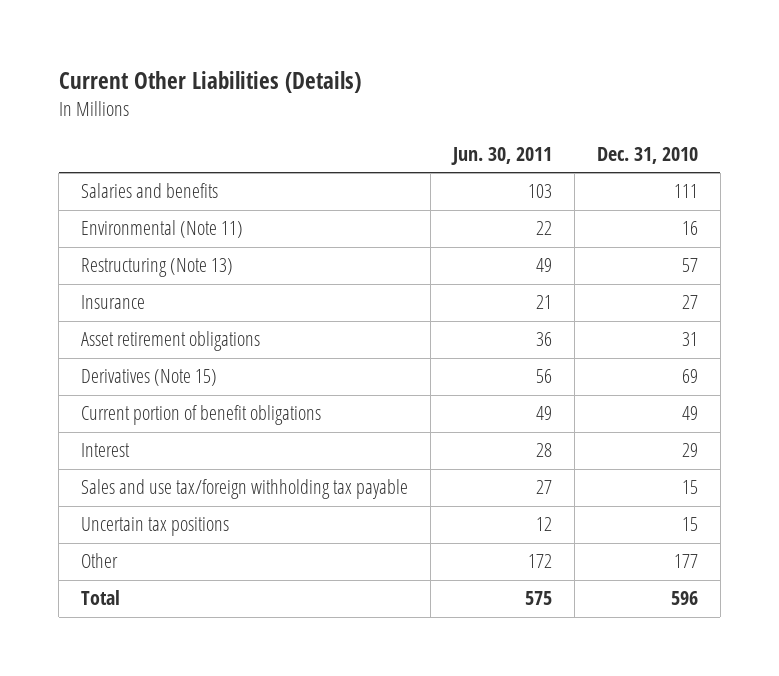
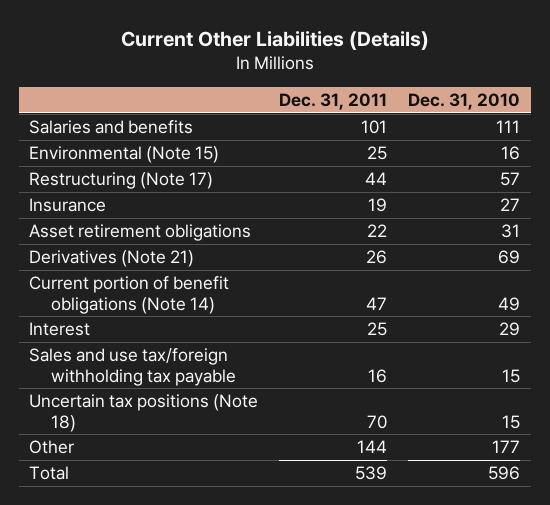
[450,147,552,166] Jun. 30, 2011 -> none
none -> [279,92,388,110] Dec. 31, 2011
[80,220,243,239] Environmental (Note 11) -> [29,146,220,164] Environmental (Note 15)
[80,258,233,278] Restructuring (Note 13) -> [29,172,214,190] Restructuring (Note 17)
[80,369,217,387] Derivatives (Note 15) -> [29,250,195,268] Derivatives (Note 21)
[80,405,321,426] Current portion of benefit obligations -> [29,276,230,314] Current portion of benefit obligations (Note 14)
[80,517,229,537] Uncertain tax positions -> [29,394,259,432] Uncertain tax positions (Note 18)

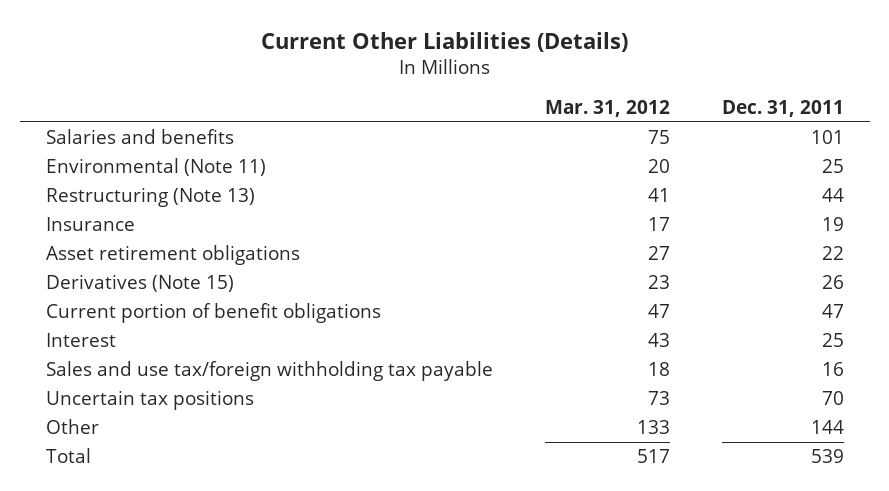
[408,92,521,110] Dec. 31, 2010 -> none
none -> [544,99,670,117] Mar. 31, 2012
[29,146,220,164] Environmental (Note 15) -> [45,158,266,177] Environmental (Note 11)
[29,172,214,190] Restructuring (Note 17) -> [45,187,255,208] Restructuring (Note 13)
[29,250,195,268] Derivatives (Note 21) -> [45,274,234,293] Derivatives (Note 15)
[29,276,230,314] Current portion of benefit obligations (Note 14) -> [45,303,381,324] Current portion of benefit obligations
[29,394,259,432] Uncertain tax positions (Note 18) -> [45,390,254,411] Uncertain tax positions

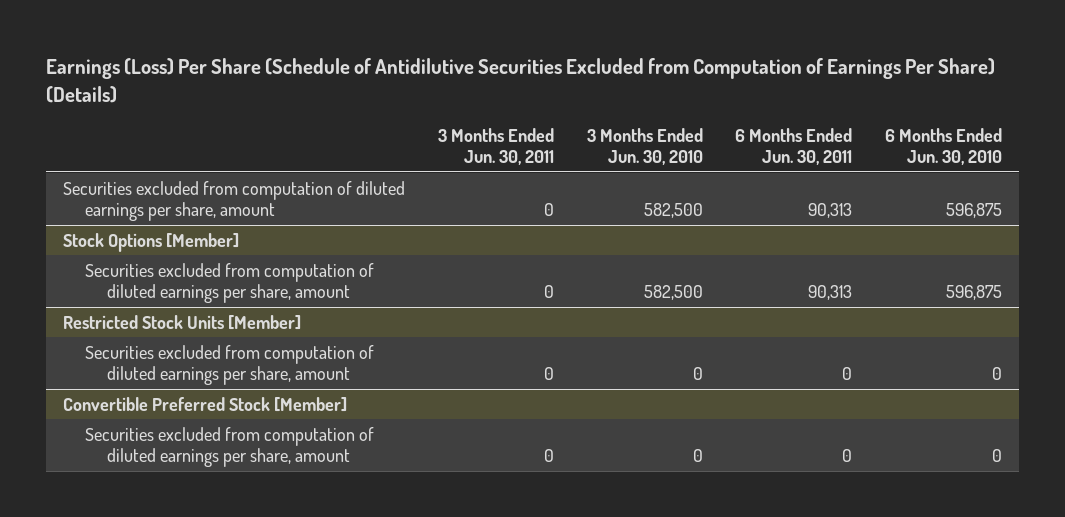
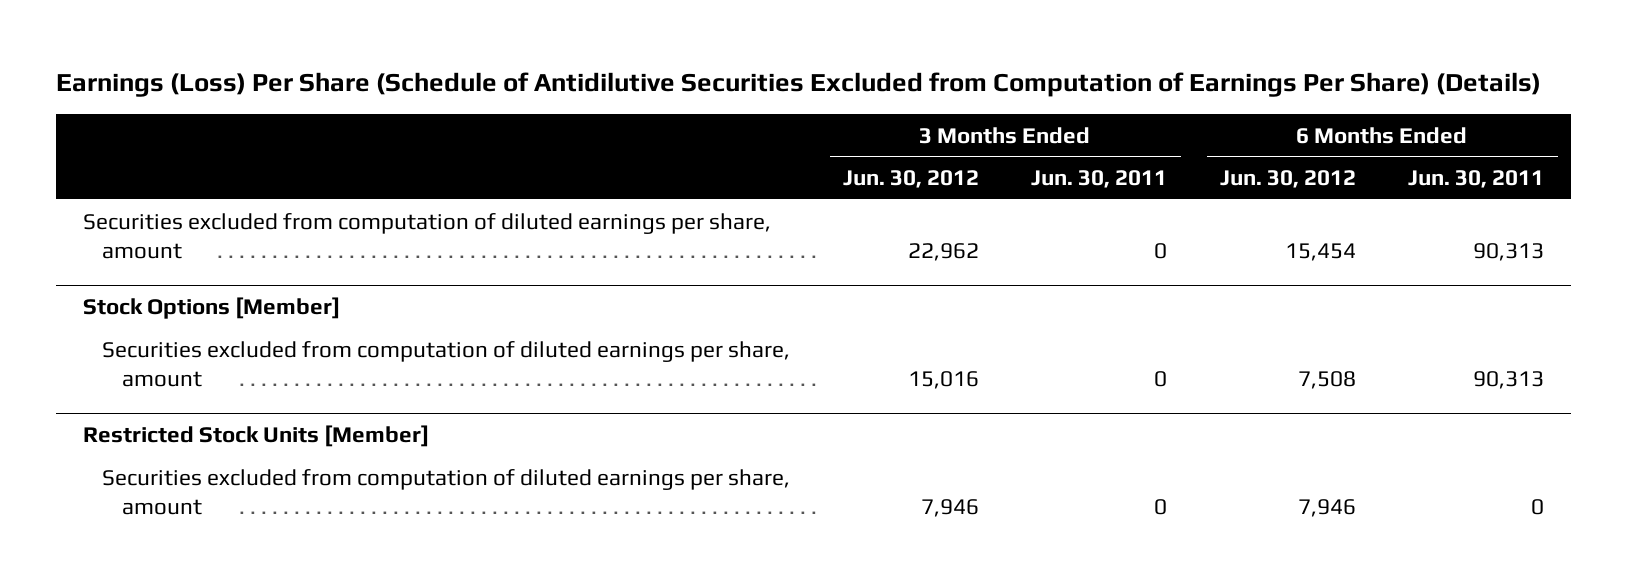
[586,127,703,166] 3 Months Ended Jun. 30, 2010 -> none
[885,127,1003,166] 6 Months Ended Jun. 30, 2010 -> none
none -> [842,169,979,188] Jun. 30, 2012
none -> [1219,169,1356,188] Jun. 30, 2012
[62,396,347,412] Convertible Preferred Stock [Member] -> none
[84,426,374,468] Securities excluded from computation of diluted earnings per share, amount -> none

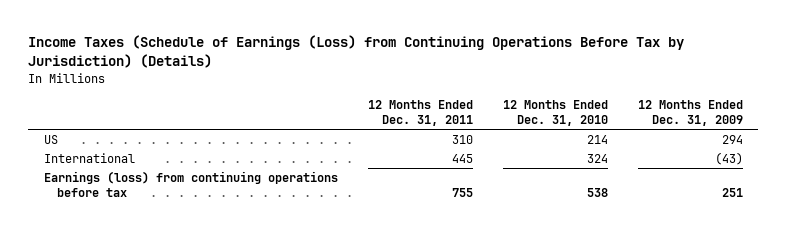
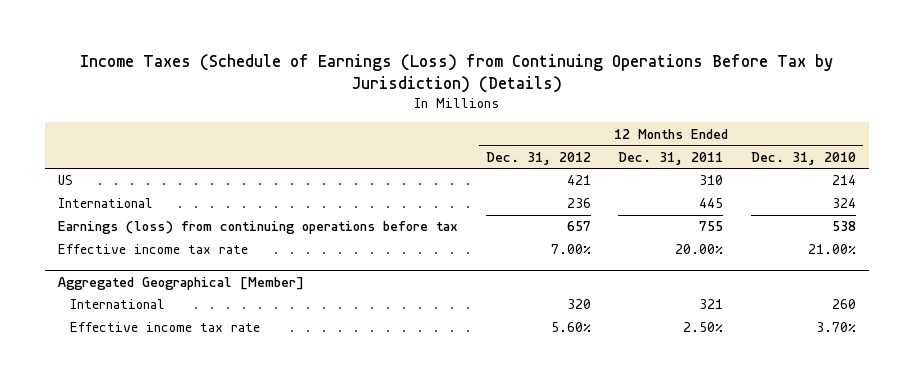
[638,99,744,127] 12 Months Ended Dec. 31, 2009 -> none
none -> [485,151,591,165] Dec. 31, 2012
none -> [58,244,249,255] Effective income tax rate
none -> [58,276,305,290] Aggregated Geographical [Member]
none -> [69,299,165,310] International
none -> [69,322,260,333] Effective income tax rate

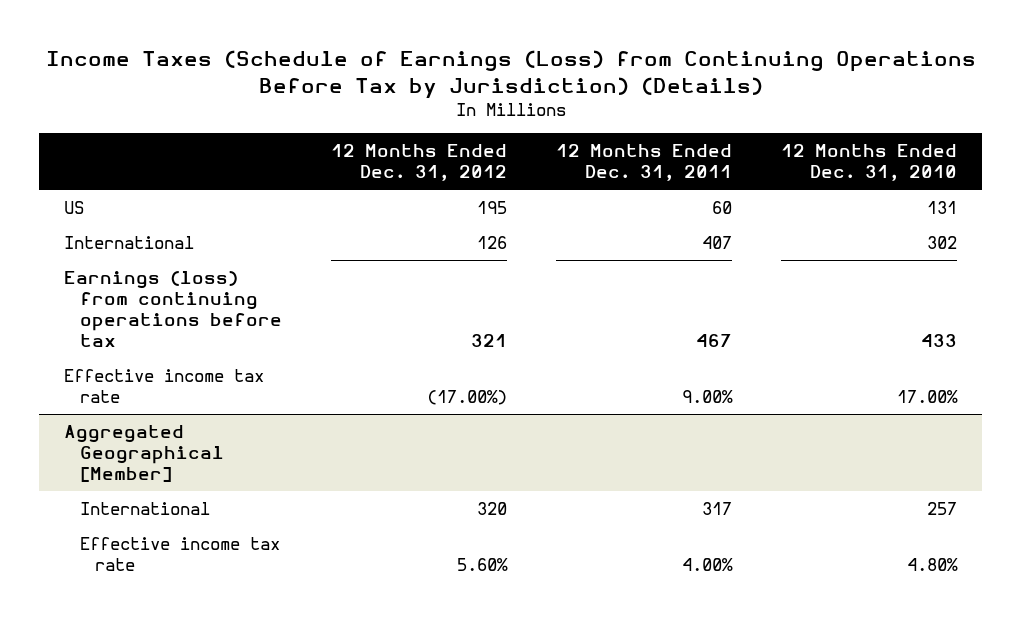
[566,175,591,186] 421 -> [476,200,507,214] 195
[699,175,724,186] 310 -> [712,200,733,214] 60
[831,175,856,186] 214 -> [927,200,958,214] 131
[566,198,591,209] 236 -> [476,235,507,249] 126
[699,198,724,209] 445 -> [702,235,733,249] 407
[831,198,856,209] 324 -> [927,235,958,249] 302
[566,221,591,232] 657 -> [470,334,507,348] 321
[699,221,724,232] 755 -> [696,334,733,348] 467
[831,221,856,232] 538 -> [921,334,958,348] 433
[550,244,591,255] 7.00% -> [426,390,507,406] (17.00%)
[675,244,724,255] 20.00% -> [682,390,734,404] 9.00%
[807,244,856,255] 21.00% -> [897,390,959,404] 17.00%
[699,299,724,310] 321 -> [702,501,733,515] 317
[831,299,856,310] 260 -> [927,501,958,515] 257
[683,322,724,333] 2.50% -> [682,558,734,572] 4.00%
[815,322,856,333] 3.70% -> [907,558,959,572] 4.80%

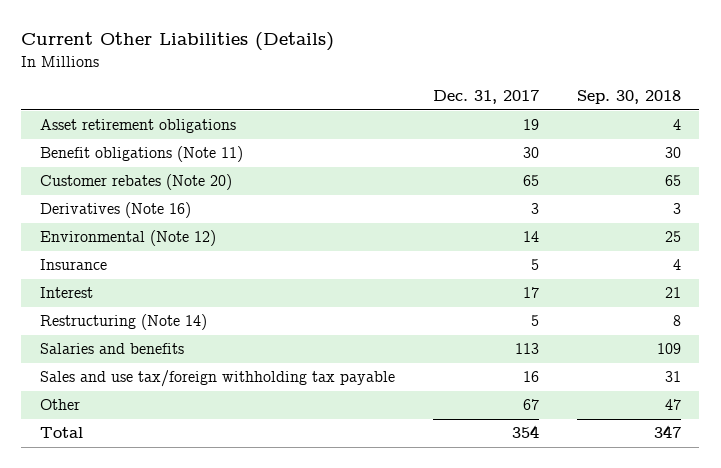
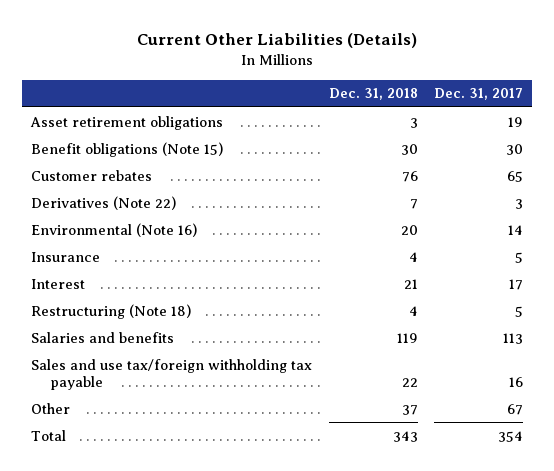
[576,90,681,105] Sep. 30, 2018 -> none
none -> [328,88,418,101] Dec. 31, 2018
[40,146,244,163] Benefit obligations (Note 11) -> [30,141,223,157] Benefit obligations (Note 15)
[40,174,233,191] Customer rebates (Note 20) -> [30,169,152,181] Customer rebates
[40,202,192,219] Derivatives (Note 16) -> [30,195,176,210] Derivatives (Note 22)
[40,230,217,247] Environmental (Note 12) -> [30,222,197,237] Environmental (Note 16)
[40,314,208,331] Restructuring (Note 14) -> [30,303,191,319] Restructuring (Note 18)

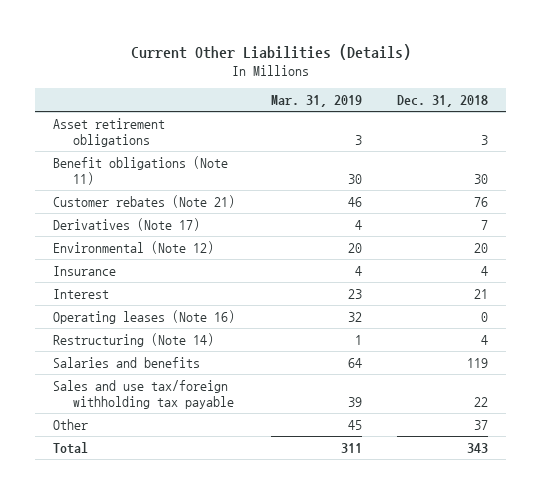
[434,88,524,101] Dec. 31, 2017 -> none
none -> [270,95,362,108] Mar. 31, 2019
[30,141,223,157] Benefit obligations (Note 15) -> [53,155,229,185] Benefit obligations (Note 11)
[30,169,152,181] Customer rebates -> [53,194,236,208] Customer rebates (Note 21)
[30,195,176,210] Derivatives (Note 22) -> [53,217,201,231] Derivatives (Note 17)
[30,222,197,237] Environmental (Note 16) -> [53,240,215,254] Environmental (Note 12)
none -> [53,309,236,324] Operating leases (Note 16)
[30,303,191,319] Restructuring (Note 18) -> [53,332,215,347] Restructuring (Note 14)

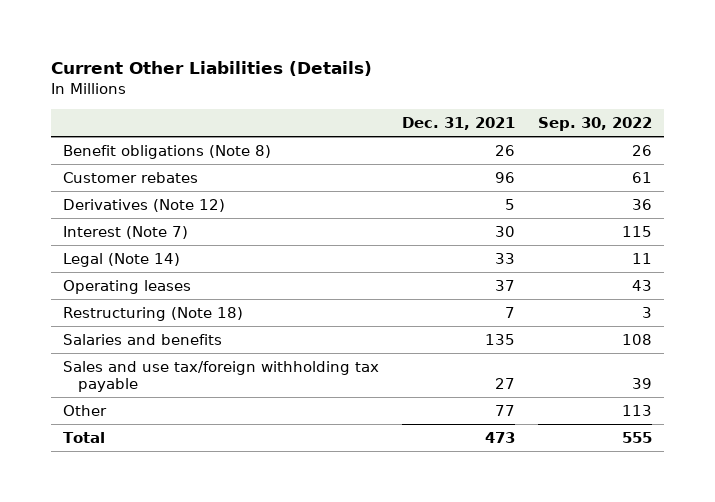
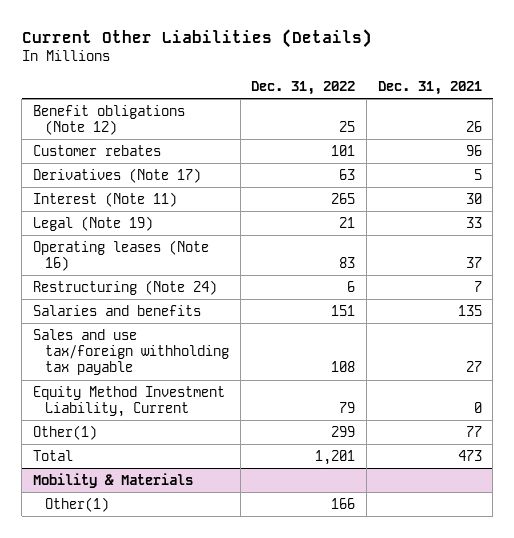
[538,117,653,132] Sep. 30, 2022 -> none
none -> [251,80,356,95] Dec. 31, 2022
[62,144,271,159] Benefit obligations (Note 8) -> [32,104,185,135] Benefit obligations (Note 12)
[62,198,225,212] Derivatives (Note 12) -> [32,167,201,183] Derivatives (Note 17)
[62,225,188,239] Interest (Note 7) -> [32,191,177,207] Interest (Note 11)
[62,252,180,267] Legal (Note 14) -> [32,215,153,231] Legal (Note 19)
[62,279,191,294] Operating leases -> [32,239,209,271] Operating leases (Note 16)
[62,306,243,321] Restructuring (Note 18) -> [32,279,217,295] Restructuring (Note 24)
none -> [32,385,225,417] Equity Method Investment Liability, Current
[62,404,107,416] Other -> [32,424,97,440] Other(1)
none -> [32,472,193,488] Mobility & Materials
none -> [44,496,109,512] Other(1)

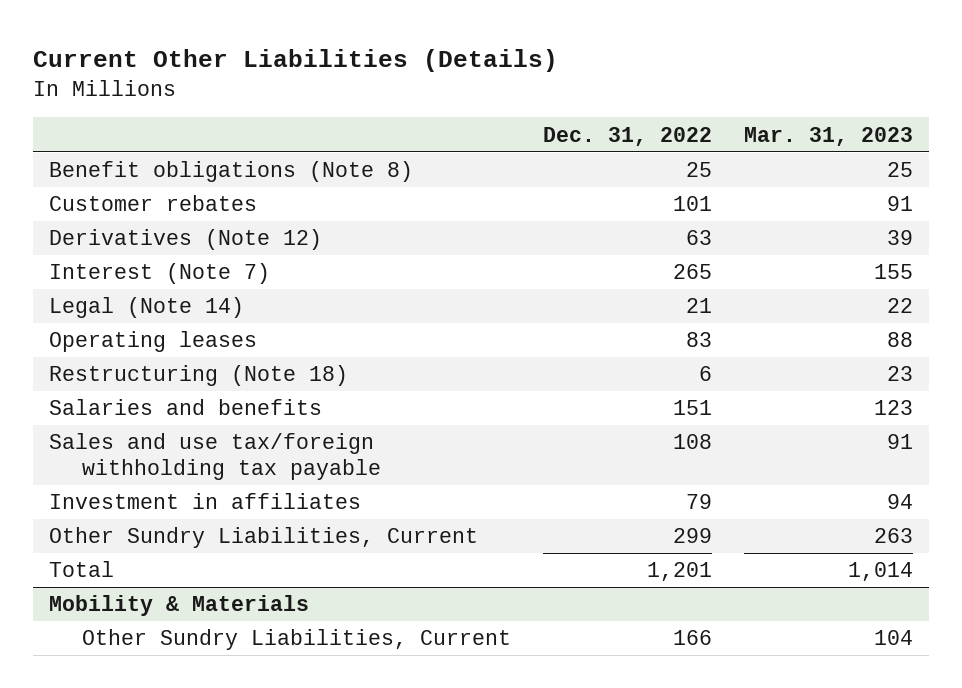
[377,80,482,95] Dec. 31, 2021 -> none
none -> [743,126,913,146] Mar. 31, 2023
[32,104,185,135] Benefit obligations (Note 12) -> [49,161,414,183] Benefit obligations (Note 8)
[32,167,201,183] Derivatives (Note 17) -> [49,229,323,251] Derivatives (Note 12)
[32,191,177,207] Interest (Note 11) -> [49,263,271,285] Interest (Note 7)
[32,215,153,231] Legal (Note 19) -> [49,297,245,319] Legal (Note 14)
[32,239,209,271] Operating leases (Note 16) -> [49,331,258,353] Operating leases
[32,279,217,295] Restructuring (Note 24) -> [49,365,349,387] Restructuring (Note 18)
[32,385,225,417] Equity Method Investment Liability, Current -> [49,493,362,510] Investment in affiliates
[32,424,97,440] Other(1) -> [49,527,479,549] Other Sundry Liabilities, Current
[44,496,109,512] Other(1) -> [81,629,511,651] Other Sundry Liabilities, Current

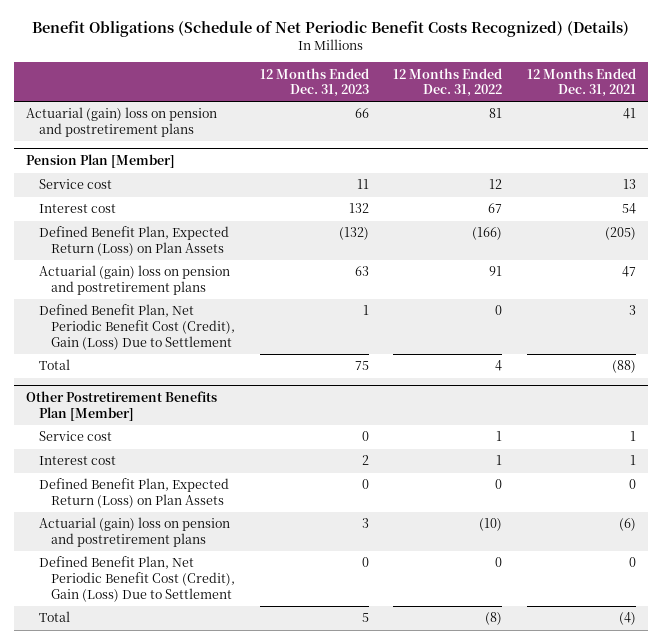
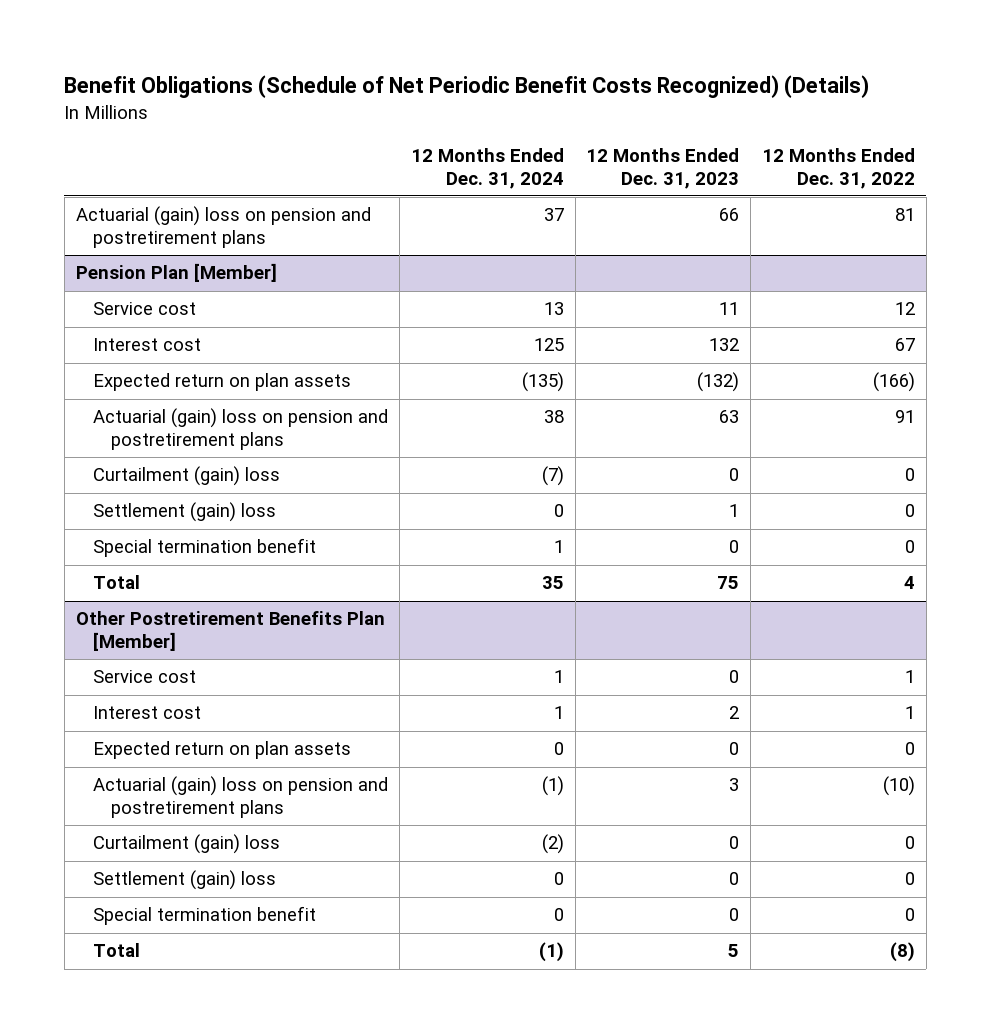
[526,67,636,98] 12 Months Ended Dec. 31, 2021 -> none
none -> [410,147,564,189] 12 Months Ended Dec. 31, 2024
[38,226,229,257] Defined Benefit Plan, Expected Return (Loss) on Plan Assets -> [93,373,352,392] Expected return on plan assets
none -> [93,466,281,487] Curtailment (gain) loss
[38,304,236,350] Defined Benefit Plan, Net Periodic Benefit Cost (Credit), Gain (Loss) Due to Settlement -> [93,502,277,523] Settlement (gain) loss
none -> [93,538,317,558] Special termination benefit
[38,478,229,509] Defined Benefit Plan, Expected Return (Loss) on Plan Assets -> [93,741,352,760] Expected return on plan assets
none -> [93,834,281,855] Curtailment (gain) loss
[38,556,236,602] Defined Benefit Plan, Net Periodic Benefit Cost (Credit), Gain (Loss) Due to Settlement -> [93,870,277,891] Settlement (gain) loss
none -> [93,906,317,926] Special termination benefit

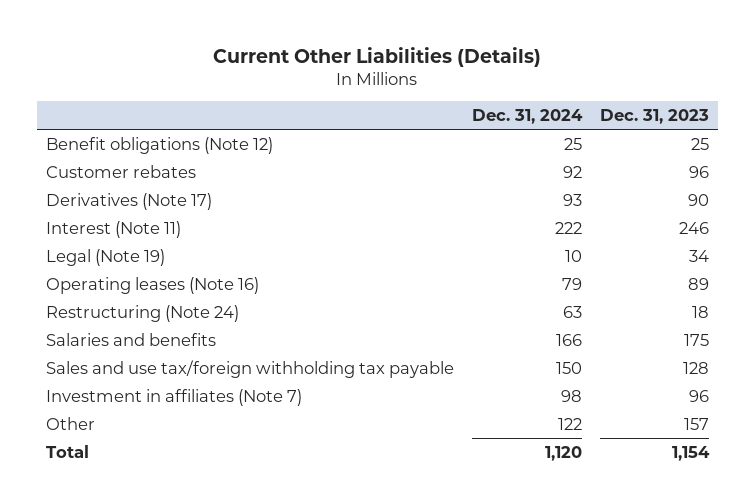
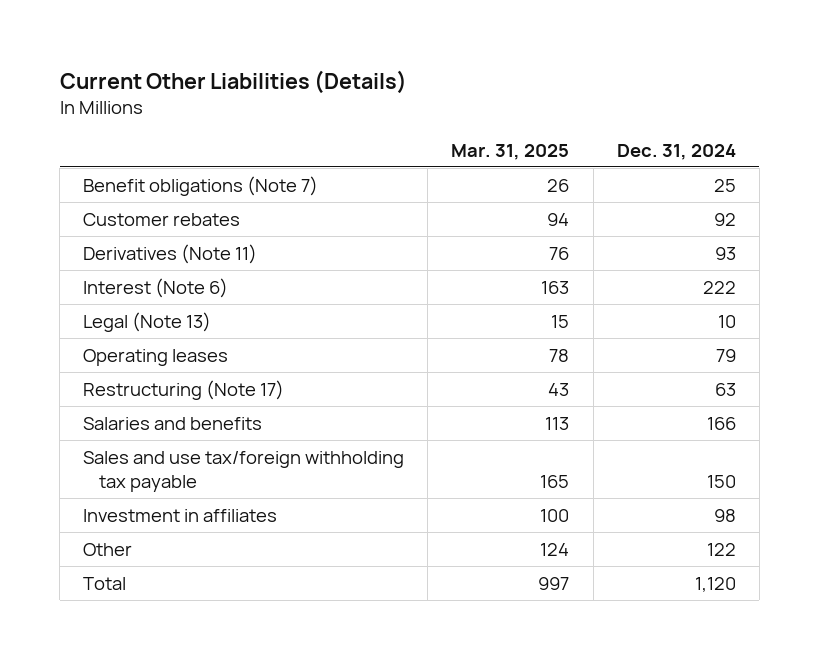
[599,109,709,125] Dec. 31, 2023 -> none
none -> [451,143,570,160] Mar. 31, 2025
[45,136,273,154] Benefit obligations (Note 12) -> [83,176,319,197] Benefit obligations (Note 7)
[45,192,212,210] Derivatives (Note 17) -> [83,244,258,265] Derivatives (Note 11)
[45,220,181,238] Interest (Note 11) -> [83,278,229,299] Interest (Note 6)
[45,248,165,266] Legal (Note 19) -> [83,312,212,333] Legal (Note 13)
[45,276,259,294] Operating leases (Note 16) -> [83,349,229,367] Operating leases
[45,304,239,322] Restructuring (Note 24) -> [83,380,285,401] Restructuring (Note 17)
[45,388,302,406] Investment in affiliates (Note 7) -> [83,509,278,523] Investment in affiliates

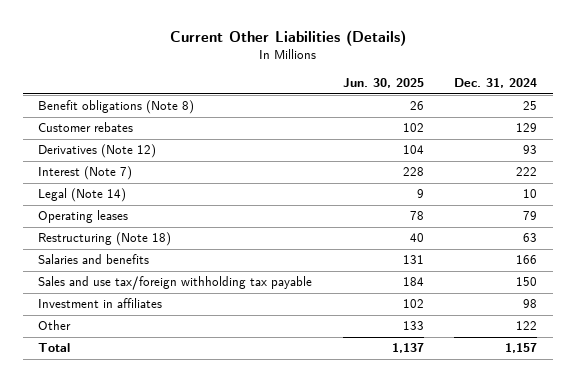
[451,143,570,160] Mar. 31, 2025 -> none
none -> [342,78,424,89] Jun. 30, 2025
[83,176,319,197] Benefit obligations (Note 7) -> [38,100,195,115] Benefit obligations (Note 8)
[713,213,736,227] 92 -> [516,123,538,133] 129
[83,244,258,265] Derivatives (Note 11) -> [38,144,157,159] Derivatives (Note 12)
[83,278,229,299] Interest (Note 6) -> [38,166,133,181] Interest (Note 7)
[83,312,212,333] Legal (Note 13) -> [38,188,127,203] Legal (Note 14)
[83,380,285,401] Restructuring (Note 17) -> [38,232,172,247] Restructuring (Note 18)
[694,577,736,593] 1,120 -> [505,343,538,354] 1,157

